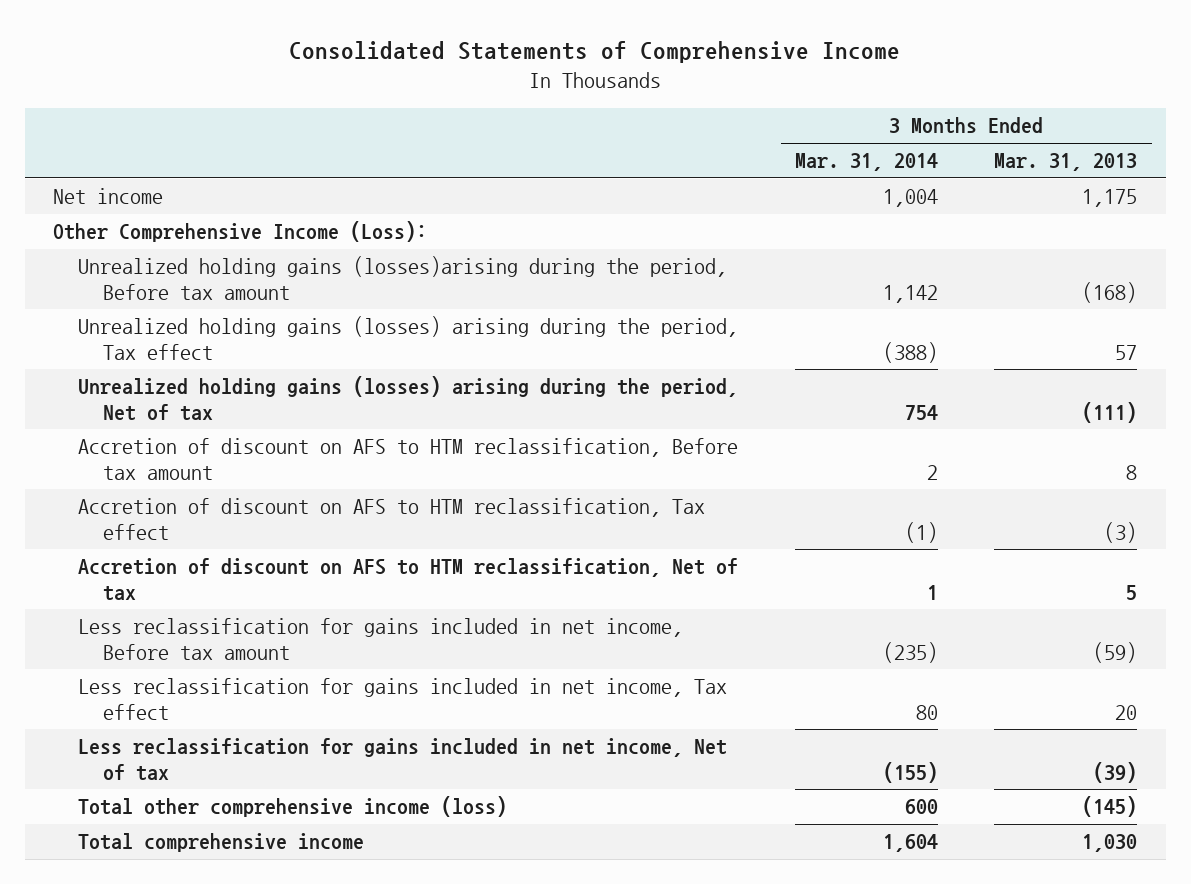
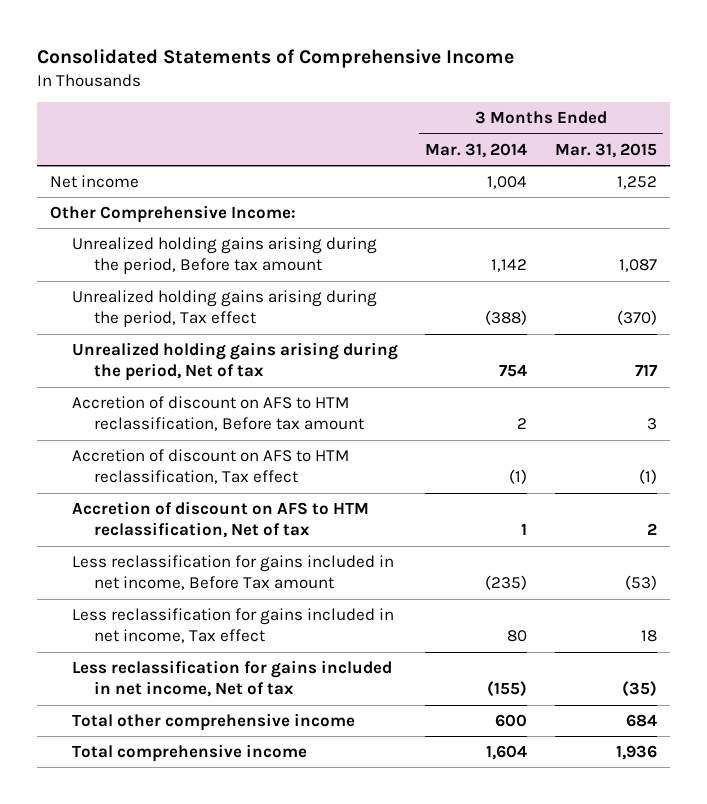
[994,153,1138,172] Mar. 31, 2013 -> none
none -> [554,142,657,158] Mar. 31, 2015
[53,221,428,243] Other Comprehensive Income (Loss): -> [50,204,297,223] Other Comprehensive Income:
[78,256,728,300] Unrealized holding gains (losses)arising during the period, Before tax amount -> [72,236,378,275] Unrealized holding gains arising during the period, Before tax amount
[78,316,739,360] Unrealized holding gains (losses) arising during the period, Tax effect -> [72,289,378,328] Unrealized holding gains arising during the period, Tax effect
[78,376,739,421] Unrealized holding gains (losses) arising during the period, Net of tax -> [72,341,399,382] Unrealized holding gains arising during the period, Net of tax
[78,618,684,660] Less reclassification for gains included in net income, Before tax amount -> [72,554,395,591] Less reclassification for gains included in net income, Before Tax amount
[78,796,508,818] Total other comprehensive income (loss) -> [72,712,356,731] Total other comprehensive income

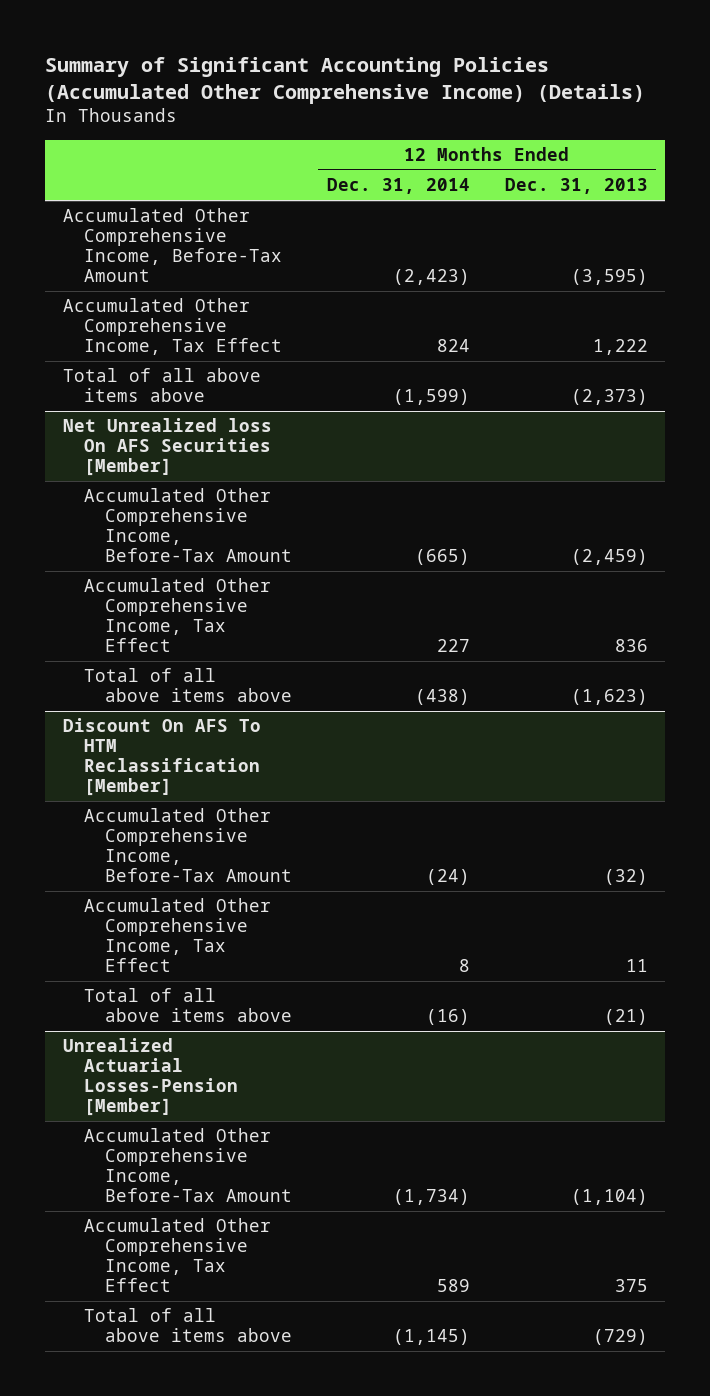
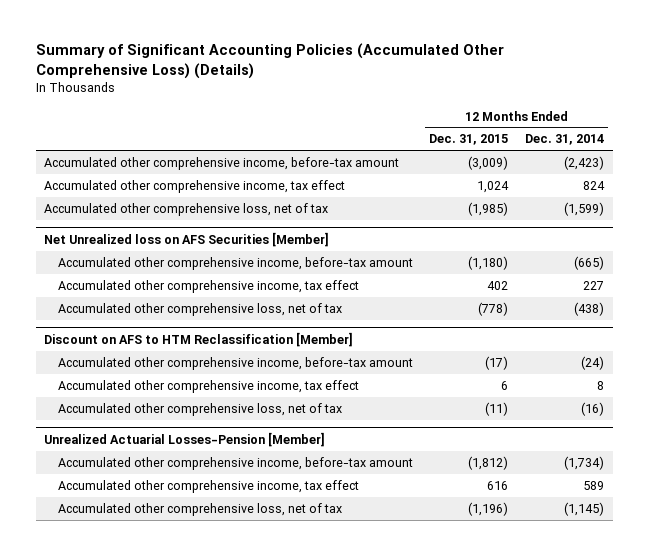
[45,57,646,105] Summary of Significant Accounting Policies (Accumulated Other Comprehensive Income) (Details) -> [35,43,504,80] Summary of Significant Accounting Policies (Accumulated Other Comprehensive Loss) (Details)
[504,178,648,195] Dec. 31, 2013 -> none
none -> [429,134,509,146] Dec. 31, 2015
[62,208,282,283] Accumulated Other Comprehensive Income, Before-Tax Amount -> [44,156,400,170] Accumulated other comprehensive income, before-tax amount
[62,298,282,356] Accumulated Other Comprehensive Income, Tax Effect -> [44,179,346,193] Accumulated other comprehensive income, tax effect
[62,368,261,403] Total of all above items above -> [44,202,329,216] Accumulated other comprehensive loss, net of tax
[62,418,272,477] Net Unrealized loss On AFS Securities [Member] -> [44,231,330,247] Net Unrealized loss on AFS Securities [Member]
[83,488,292,563] Accumulated Other Comprehensive Income, Before-Tax Amount -> [57,256,413,270] Accumulated other comprehensive income, before-tax amount
[83,578,271,653] Accumulated Other Comprehensive Income, Tax Effect -> [57,279,359,293] Accumulated other comprehensive income, tax effect
[83,668,292,703] Total of all above items above -> [57,302,342,316] Accumulated other comprehensive loss, net of tax
[62,718,261,797] Discount On AFS To HTM Reclassification [Member] -> [44,331,354,347] Discount on AFS to HTM Reclassification [Member]
[83,808,292,883] Accumulated Other Comprehensive Income, Before-Tax Amount -> [57,356,413,370] Accumulated other comprehensive income, before-tax amount
[83,898,271,973] Accumulated Other Comprehensive Income, Tax Effect -> [57,379,359,393] Accumulated other comprehensive income, tax effect
[83,988,292,1023] Total of all above items above -> [57,402,342,416] Accumulated other comprehensive loss, net of tax
[83,1128,292,1203] Accumulated Other Comprehensive Income, Before-Tax Amount -> [57,456,413,470] Accumulated other comprehensive income, before-tax amount
[83,1218,271,1293] Accumulated Other Comprehensive Income, Tax Effect -> [57,479,359,493] Accumulated other comprehensive income, tax effect
[83,1308,292,1343] Total of all above items above -> [57,502,342,516] Accumulated other comprehensive loss, net of tax

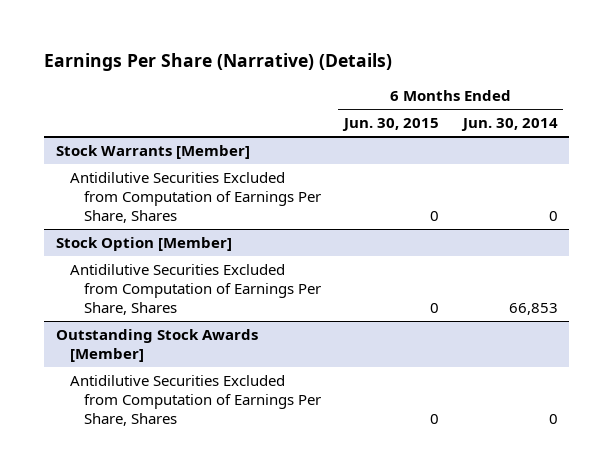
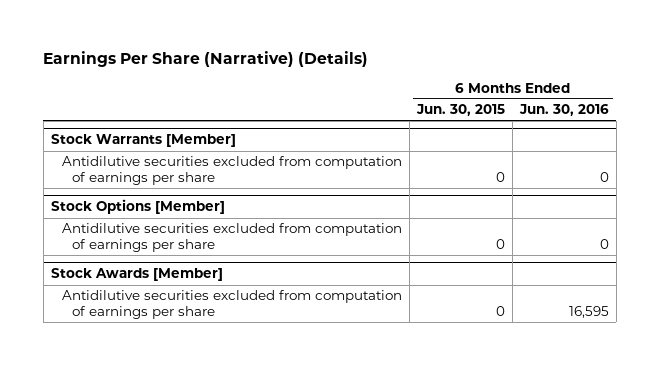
[460,118,558,132] Jun. 30, 2014 -> none
none -> [518,104,609,117] Jun. 30, 2016
[69,171,321,224] Antidilutive Securities Excluded from Computation of Earnings Per Share, Shares -> [61,156,402,186] Antidilutive securities excluded from computation of earnings per share
[55,236,232,251] Stock Option [Member] -> [50,199,225,215] Stock Options [Member]
[69,263,321,316] Antidilutive Securities Excluded from Computation of Earnings Per Share, Shares -> [61,223,402,253] Antidilutive securities excluded from computation of earnings per share
[55,328,258,363] Outstanding Stock Awards [Member] -> [50,268,223,282] Stock Awards [Member]
[69,374,321,427] Antidilutive Securities Excluded from Computation of Earnings Per Share, Shares -> [61,290,402,320] Antidilutive securities excluded from computation of earnings per share

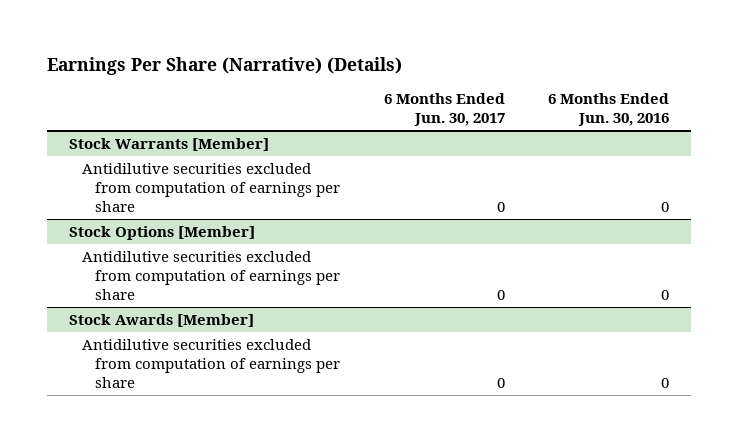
[415,104,505,117] Jun. 30, 2015 -> none
none -> [383,93,505,127] 6 Months Ended Jun. 30, 2017
[568,306,609,319] 16,595 -> [661,377,670,388] 0

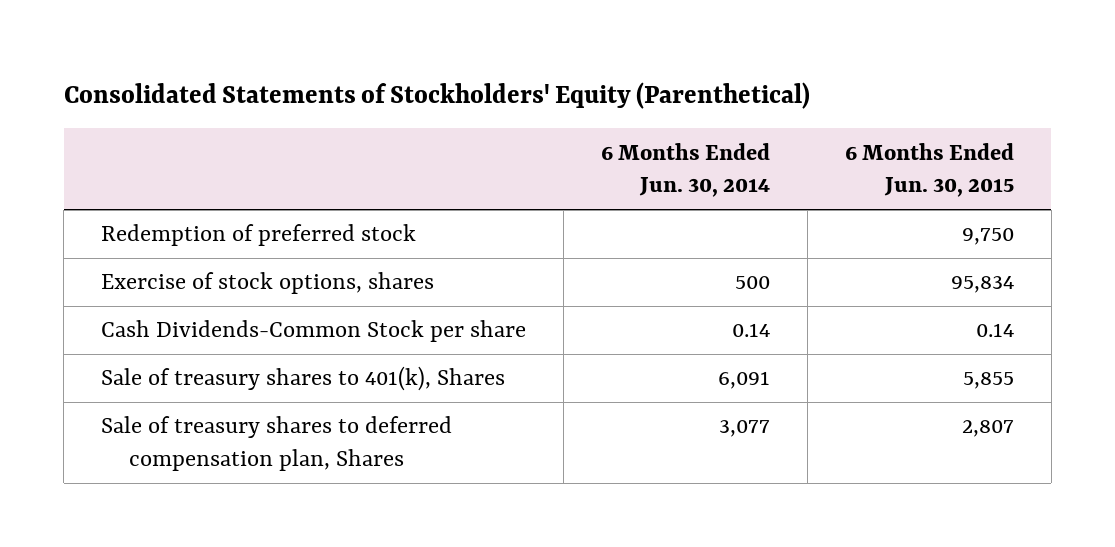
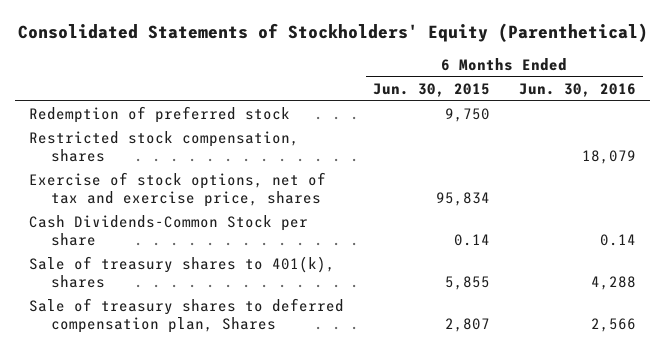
[601,142,771,198] 6 Months Ended Jun. 30, 2014 -> none
none -> [518,83,636,98] Jun. 30, 2016
none -> [29,131,300,163] Restricted stock compensation, shares
[101,272,435,295] Exercise of stock options, shares -> [29,172,327,208] Exercise of stock options, net of tax and exercise price, shares
[101,366,506,392] Sale of treasury shares to 401(k), Shares -> [29,256,336,289] Sale of treasury shares to 401(k), shares

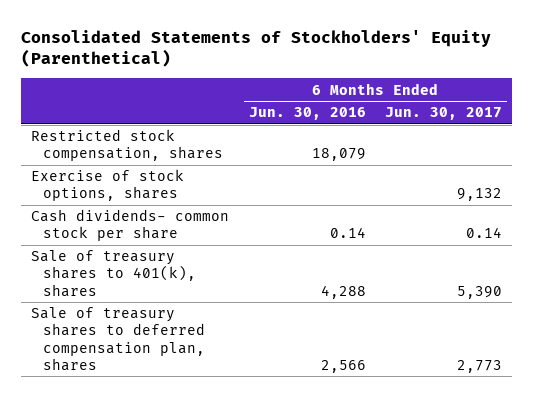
[373,83,491,98] Jun. 30, 2015 -> none
none -> [385,107,503,121] Jun. 30, 2017
[29,106,291,124] Redemption of preferred stock -> none
[29,172,327,208] Exercise of stock options, net of tax and exercise price, shares -> [30,169,184,202] Exercise of stock options, shares
[29,215,309,247] Cash Dividends-Common Stock per share -> [30,209,229,242] Cash dividends- common stock per share
[29,298,345,334] Sale of treasury shares to deferred compensation plan, Shares -> [30,307,206,371] Sale of treasury shares to deferred compensation plan, shares

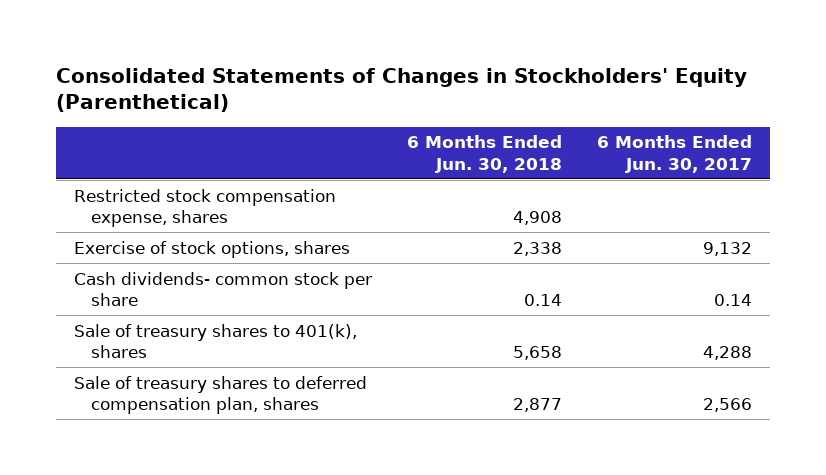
[21,29,492,68] Consolidated Statements of Stockholders' Equity (Parenthetical) -> [56,67,748,113] Consolidated Statements of Changes in Stockholders' Equity (Parenthetical)
[248,107,366,121] Jun. 30, 2016 -> none
none -> [406,135,562,173] 6 Months Ended Jun. 30, 2018
[30,129,224,162] Restricted stock compensation, shares -> [73,188,336,228] Restricted stock compensation expense, shares
[457,285,503,299] 5,390 -> [703,346,753,361] 4,288
[457,359,503,373] 2,773 -> [703,398,753,413] 2,566

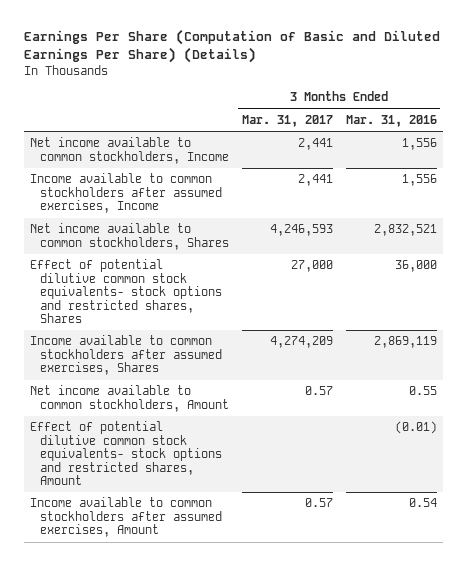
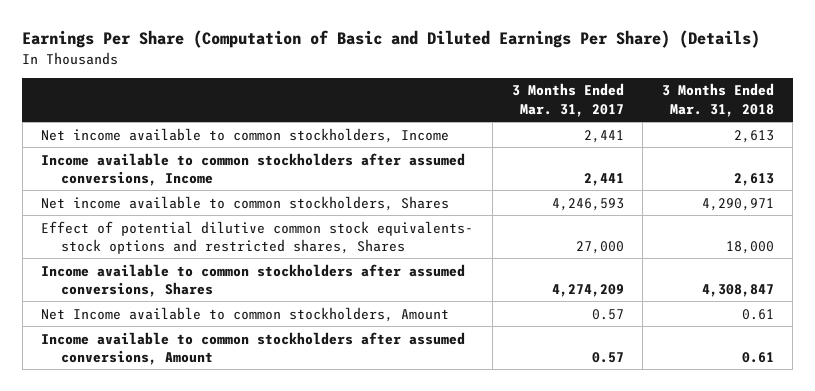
[345,115,437,128] Mar. 31, 2016 -> none
none -> [661,83,774,117] 3 Months Ended Mar. 31, 2018
[30,173,222,214] Income available to common stockholders after assumed exercises, Income -> [41,152,466,186] Income available to common stockholders after assumed conversions, Income
[30,421,222,486] Effect of potential dilutive common stock equivalents- stock options and restricted shares, Amount -> none
[30,335,222,376] Income available to common stockholders after assumed exercises, Shares -> [41,263,466,297] Income available to common stockholders after assumed conversions, Shares
[30,385,229,412] Net income available to common stockholders, Amount -> [41,306,450,322] Net Income available to common stockholders, Amount
[30,497,222,538] Income available to common stockholders after assumed exercises, Amount -> [41,331,466,365] Income available to common stockholders after assumed conversions, Amount

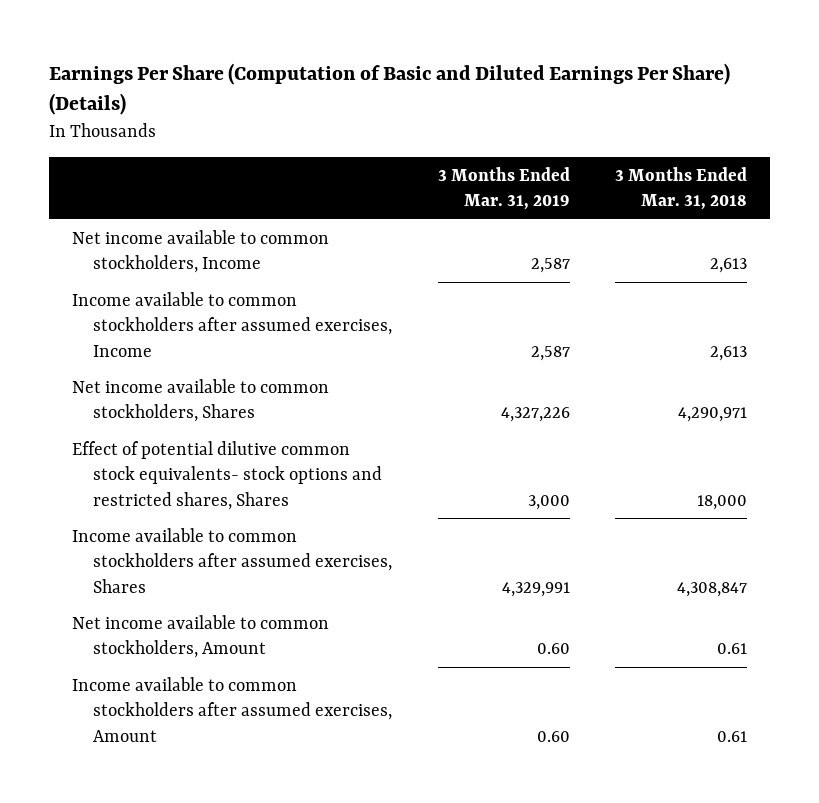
[511,83,624,117] 3 Months Ended Mar. 31, 2017 -> none
none -> [437,166,570,210] 3 Months Ended Mar. 31, 2019
[41,152,466,186] Income available to common stockholders after assumed conversions, Income -> [72,291,392,357] Income available to common stockholders after assumed exercises, Income
[41,263,466,297] Income available to common stockholders after assumed conversions, Shares -> [72,527,392,593] Income available to common stockholders after assumed exercises, Shares
[41,306,450,322] Net Income available to common stockholders, Amount -> [72,614,330,659] Net income available to common stockholders, Amount
[41,331,466,365] Income available to common stockholders after assumed conversions, Amount -> [72,676,392,742] Income available to common stockholders after assumed exercises, Amount

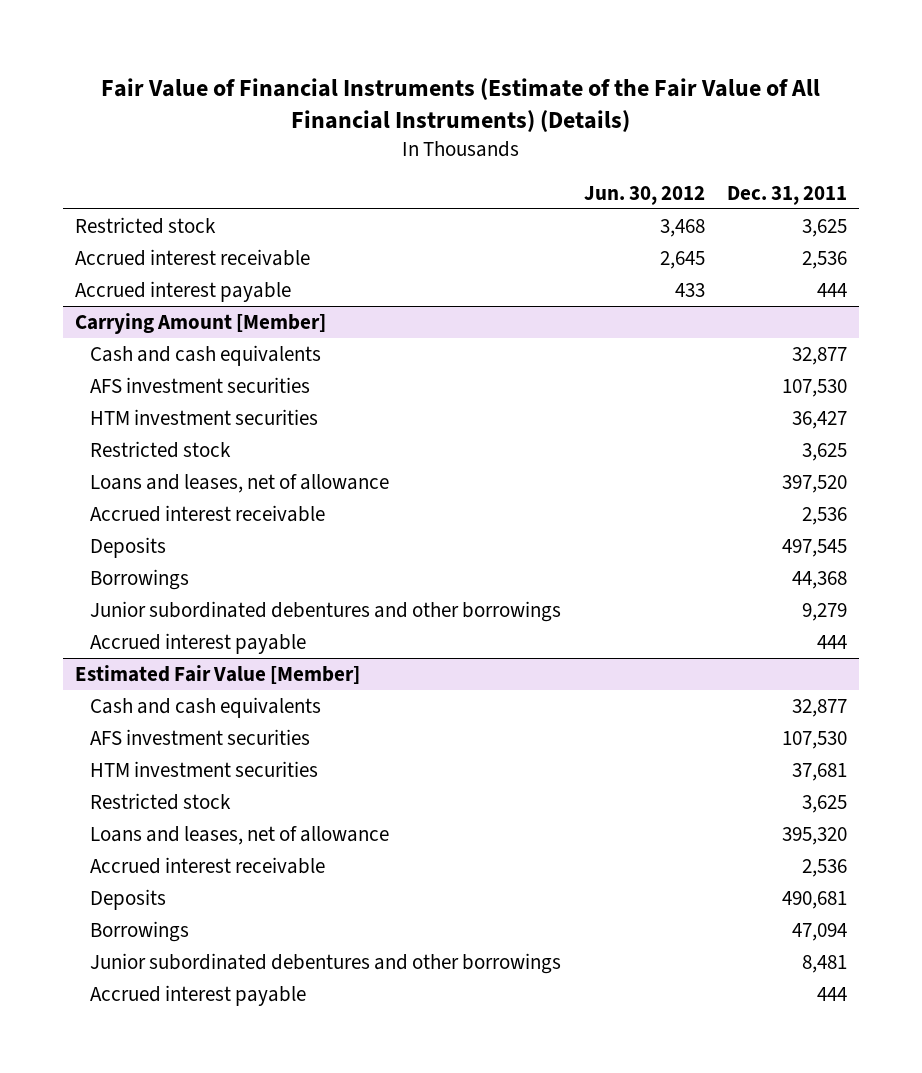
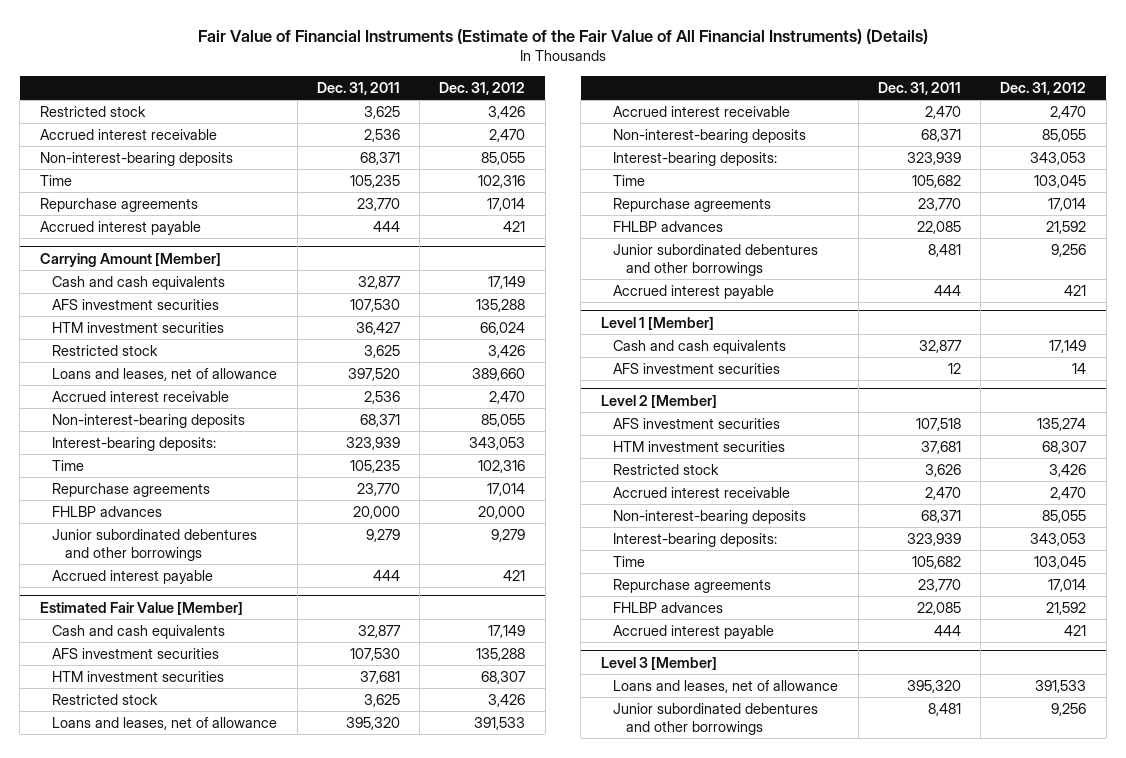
[583,185,705,205] Jun. 30, 2012 -> none
none -> [439,81,526,95] Dec. 31, 2012
none -> [39,151,233,166] Non-interest-bearing deposits
none -> [39,174,72,186] Time
none -> [39,197,198,212] Repurchase agreements
[89,536,166,558] Deposits -> none
[89,568,189,590] Borrowings -> none
none -> [52,413,246,428] Non-interest-bearing deposits
none -> [52,436,217,451] Interest-bearing deposits:
none -> [52,459,85,471] Time
none -> [52,482,211,497] Repurchase agreements
none -> [52,505,163,517] FHLBP advances
[89,888,166,910] Deposits -> none
[89,920,189,942] Borrowings -> none
[802,858,848,877] 2,536 -> [924,105,961,119] 2,470
none -> [613,128,807,143] Non-interest-bearing deposits
none -> [613,151,778,166] Interest-bearing deposits:
none -> [613,174,646,186] Time
none -> [613,197,772,212] Repurchase agreements
none -> [613,220,724,232] FHLBP advances
none -> [600,316,714,330] Level 1 [Member]
none -> [613,339,787,354] Cash and cash equivalents
none -> [613,362,781,374] AFS investment securities
none -> [600,394,717,408] Level 2 [Member]
none -> [613,417,781,429] AFS investment securities
none -> [613,440,786,452] HTM investment securities
none -> [613,463,720,475] Restricted stock
none -> [613,486,791,498] Accrued interest receivable
none -> [613,509,807,524] Non-interest-bearing deposits
none -> [613,532,778,547] Interest-bearing deposits:
none -> [613,555,646,567] Time
none -> [613,578,772,593] Repurchase agreements
none -> [613,601,724,613] FHLBP advances
none -> [613,624,775,639] Accrued interest payable
none -> [600,656,717,670] Level 3 [Member]
none -> [613,679,839,693] Loans and leases, net of allowance
none -> [613,702,819,735] Junior subordinated debentures and other borrowings

